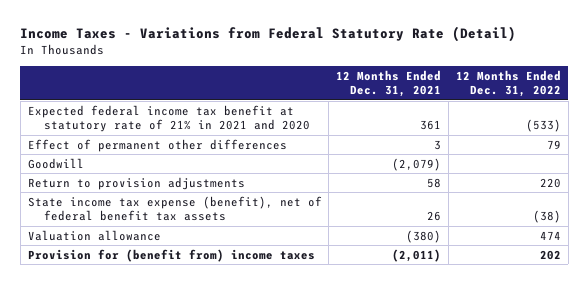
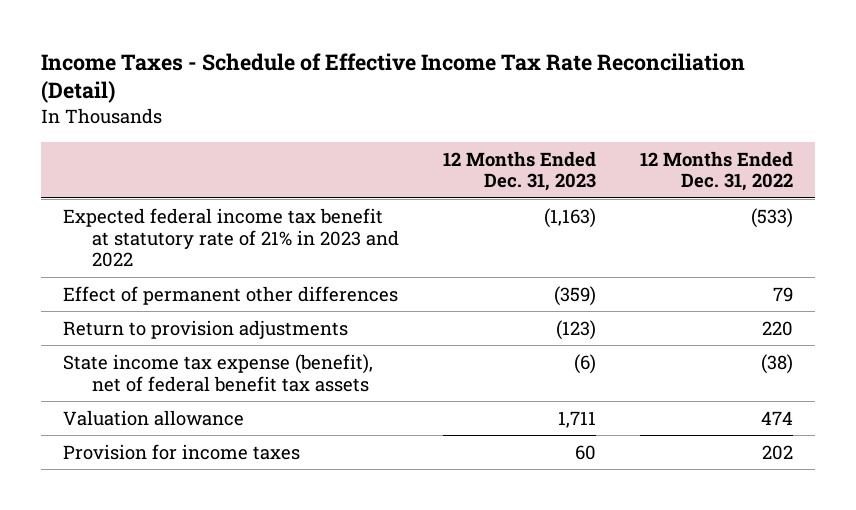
[20,26,517,43] Income Taxes - Variations from Federal Statutory Rate (Detail) -> [40,52,745,104] Income Taxes - Schedule of Effective Income Tax Rate Reconciliation (Detail)
[336,69,442,97] 12 Months Ended Dec. 31, 2021 -> none
none -> [442,150,596,192] 12 Months Ended Dec. 31, 2023
[27,104,311,133] Expected federal income tax benefit at statutory rate of 21% in 2021 and 2020 -> [62,207,399,268] Expected federal income tax benefit at statutory rate of 21% in 2023 and 2022
[27,157,84,169] Goodwill -> none
[27,248,315,262] Provision for (benefit from) income taxes -> [62,443,300,460] Provision for income taxes

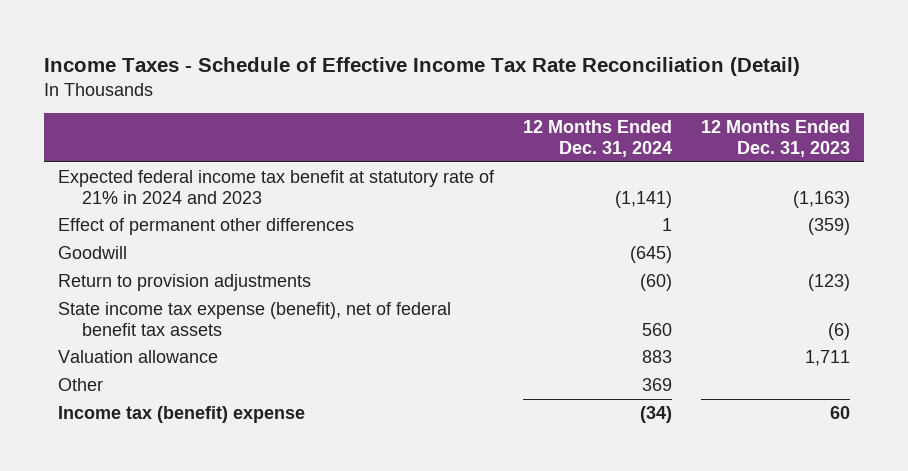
[640,150,794,192] 12 Months Ended Dec. 31, 2022 -> none
none -> [523,120,673,158] 12 Months Ended Dec. 31, 2024
[62,207,399,268] Expected federal income tax benefit at statutory rate of 21% in 2023 and 2022 -> [58,169,496,204] Expected federal income tax benefit at statutory rate of 21% in 2024 and 2023
none -> [58,245,128,259] Goodwill
none -> [58,377,104,391] Other
[62,443,300,460] Provision for income taxes -> [58,405,306,423] Income tax (benefit) expense

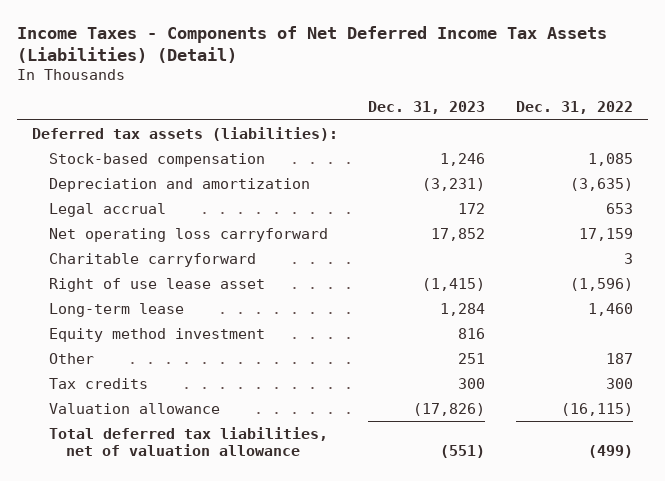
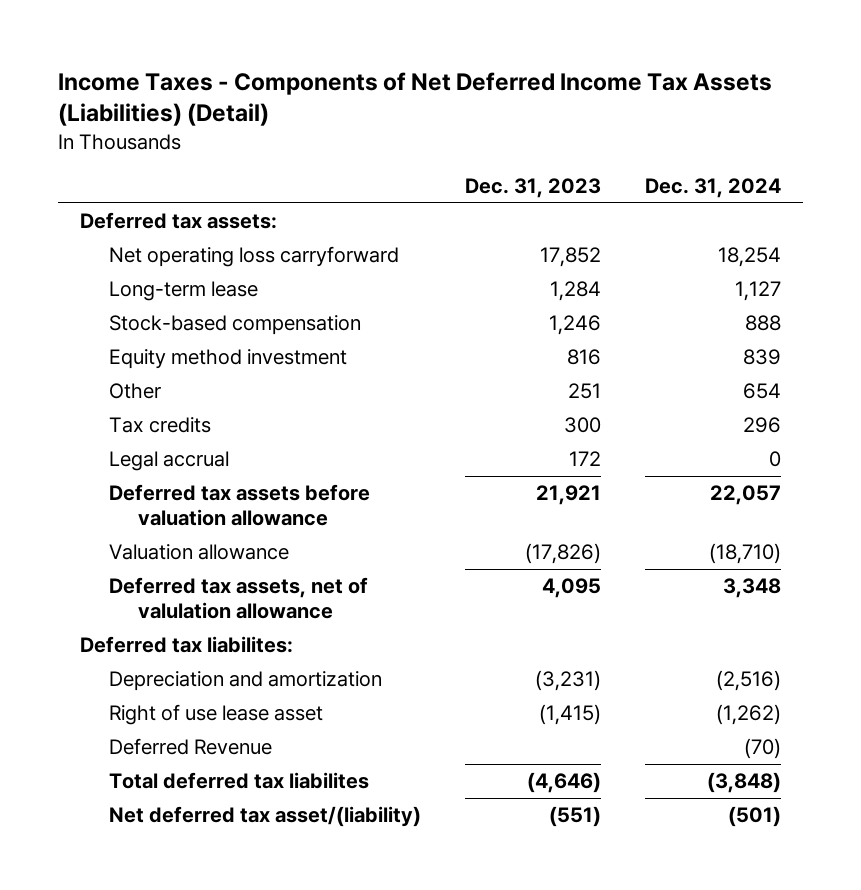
[516,101,634,115] Dec. 31, 2022 -> none
none -> [644,178,781,199] Dec. 31, 2024
[31,126,338,141] Deferred tax assets (liabilities): -> [79,212,277,230] Deferred tax assets:
[48,252,256,267] Charitable carryforward -> none
[48,152,265,167] Stock-based compensation -> [108,315,361,336] Stock-based compensation
[48,202,166,217] Legal accrual -> [108,451,229,472] Legal accrual
none -> [108,484,370,527] Deferred tax assets before valuation allowance
none -> [108,577,368,620] Deferred tax assets, net of valulation allowance
none -> [79,636,293,654] Deferred tax liabilites:
[48,177,310,192] Depreciation and amortization -> [108,671,382,692] Depreciation and amortization
[48,277,265,292] Right of use lease asset -> [108,704,323,726] Right of use lease asset
none -> [108,738,272,756] Deferred Revenue
none -> [108,772,369,790] Total deferred tax liabilites
[48,426,328,457] Total deferred tax liabilities, net of valuation allowance -> [108,806,421,828] Net deferred tax asset/(liability)

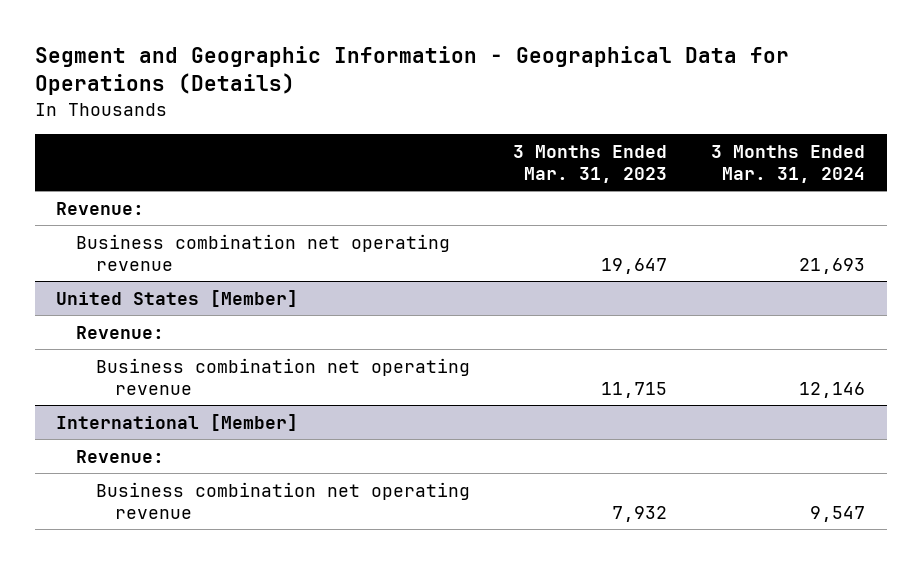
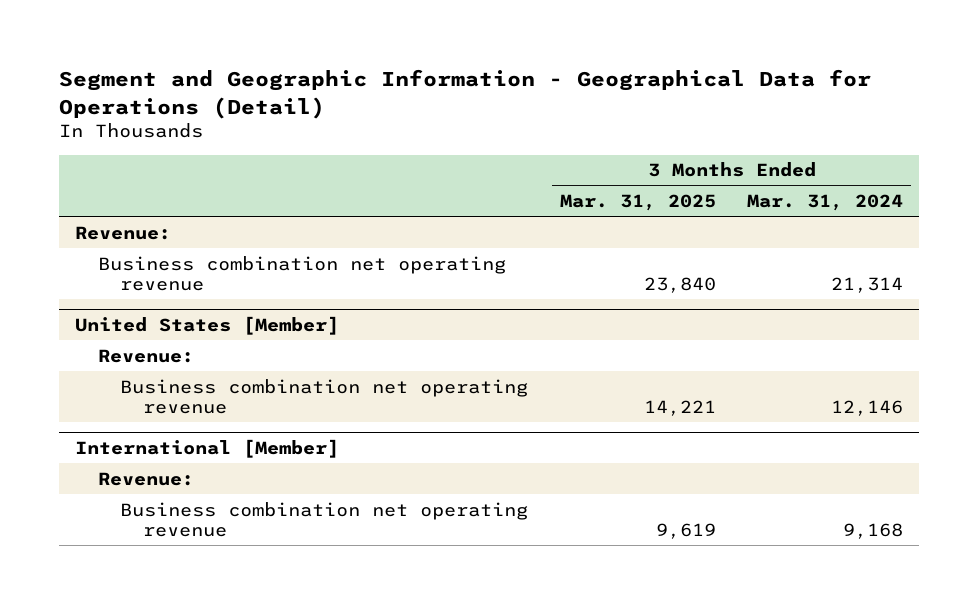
[34,45,789,96] Segment and Geographic Information - Geographical Data for Operations (Details) -> [59,69,872,119] Segment and Geographic Information - Geographical Data for Operations (Detail)
[513,144,668,183] 3 Months Ended Mar. 31, 2023 -> none
none -> [559,194,716,212] Mar. 31, 2025
[799,257,866,274] 21,693 -> [831,276,904,293] 21,314
[810,505,866,522] 9,547 -> [843,522,904,539] 9,168

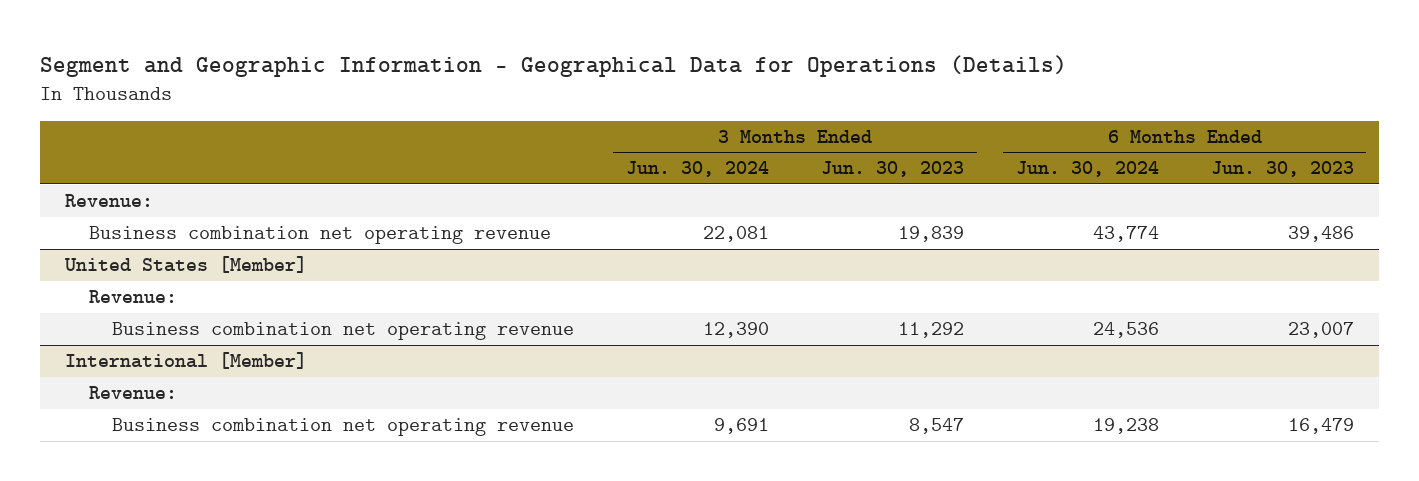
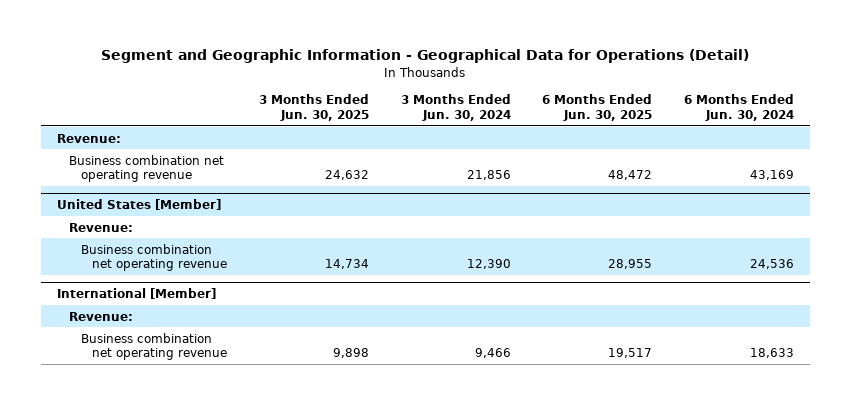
[39,54,1067,77] Segment and Geographic Information - Geographical Data for Operations (Details) -> [101,49,750,64] Segment and Geographic Information - Geographical Data for Operations (Detail)
[820,161,964,178] Jun. 30, 2023 -> none
[1210,161,1354,178] Jun. 30, 2023 -> none
none -> [259,94,370,121] 3 Months Ended Jun. 30, 2025
none -> [542,94,653,121] 6 Months Ended Jun. 30, 2025
[703,226,770,243] 22,081 -> [466,170,511,181] 21,856
[1092,226,1159,243] 43,774 -> [749,170,794,181] 43,169
[714,418,770,435] 9,691 -> [474,348,511,359] 9,466
[1092,418,1159,435] 19,238 -> [749,348,794,359] 18,633

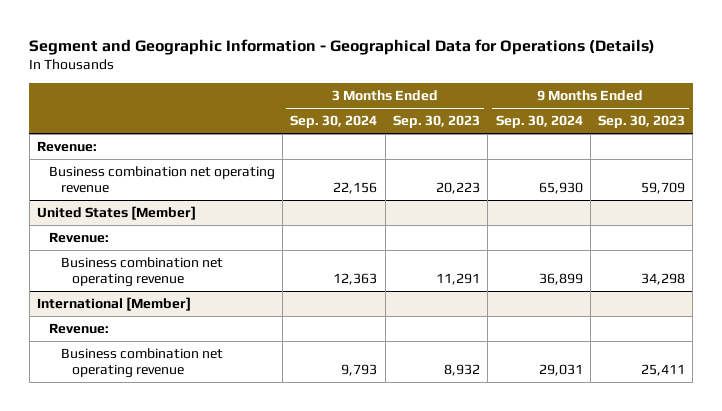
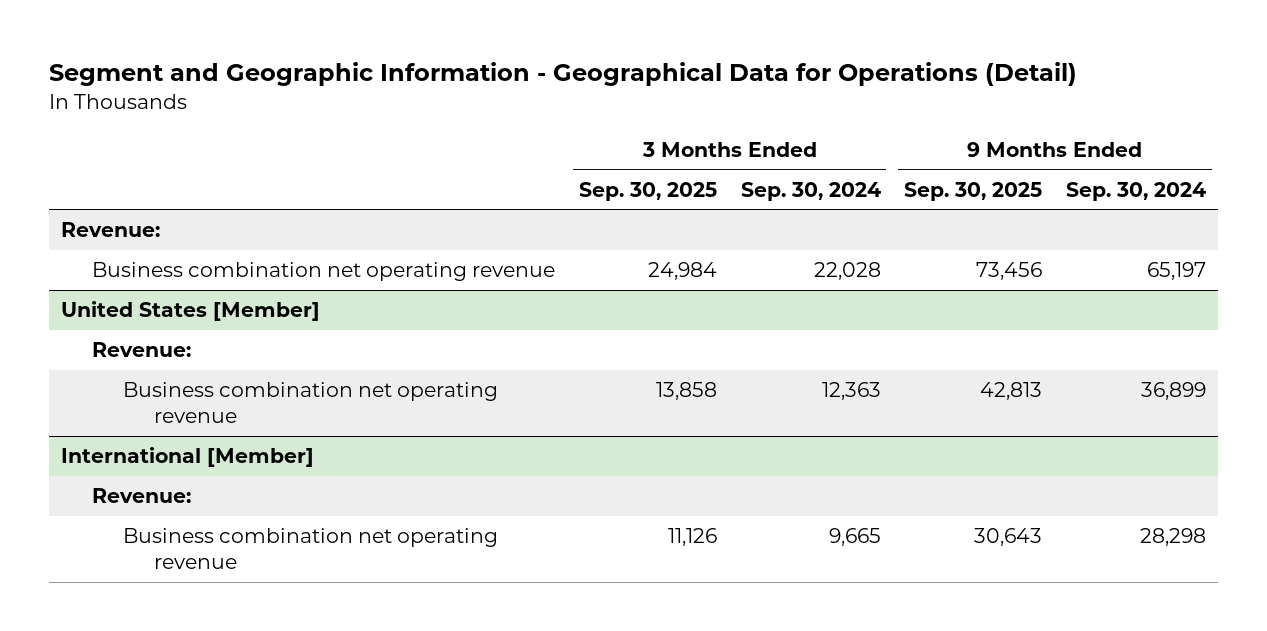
[29,38,656,55] Segment and Geographic Information - Geographical Data for Operations (Details) -> [49,62,1078,87] Segment and Geographic Information - Geographical Data for Operations (Detail)
[392,115,480,129] Sep. 30, 2023 -> none
[598,115,686,129] Sep. 30, 2023 -> none
none -> [578,181,717,201] Sep. 30, 2025
none -> [904,181,1043,201] Sep. 30, 2025
[333,182,378,195] 22,156 -> [813,262,881,281] 22,028
[538,182,583,195] 65,930 -> [1146,262,1206,281] 65,197
[341,364,378,377] 9,793 -> [828,528,881,547] 9,665
[538,364,583,377] 29,031 -> [1139,528,1206,547] 28,298

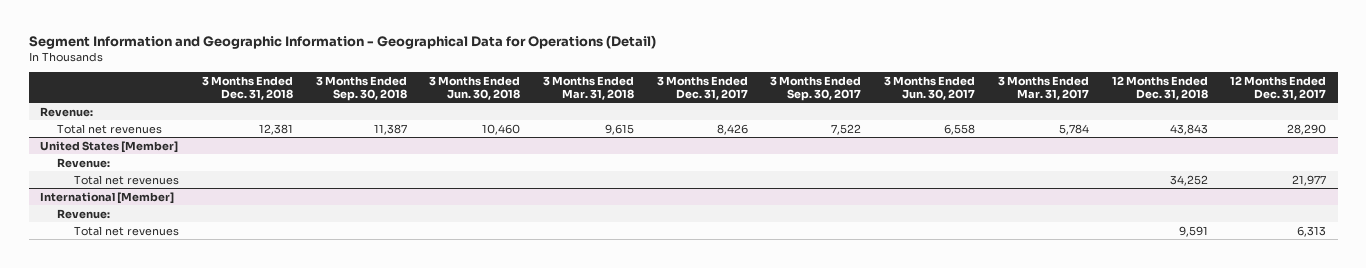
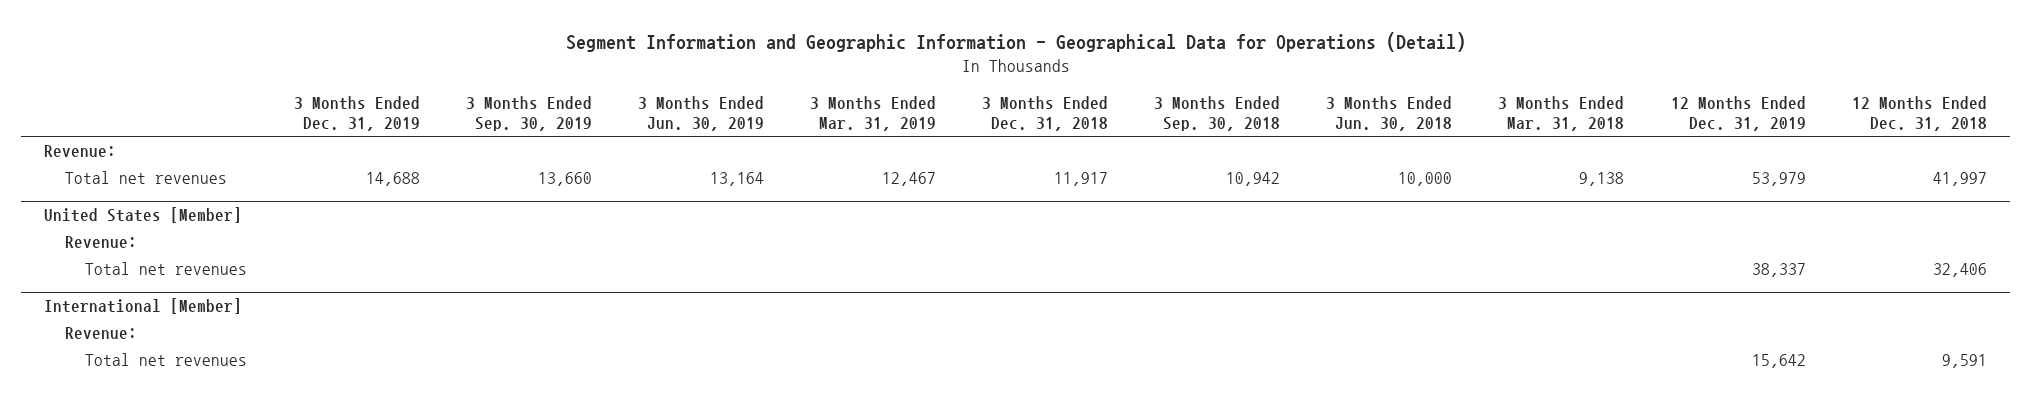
[656,75,748,100] 3 Months Ended Dec. 31, 2017 -> none
[770,75,862,101] 3 Months Ended Sep. 30, 2017 -> none
[884,75,976,100] 3 Months Ended Jun. 30, 2017 -> none
[997,75,1089,100] 3 Months Ended Mar. 31, 2017 -> none
[1230,75,1327,100] 12 Months Ended Dec. 31, 2017 -> none
none -> [293,95,420,132] 3 Months Ended Dec. 31, 2019
none -> [465,95,592,132] 3 Months Ended Sep. 30, 2019
none -> [637,95,764,132] 3 Months Ended Jun. 30, 2019
none -> [809,95,936,132] 3 Months Ended Mar. 31, 2019
none -> [1670,95,1806,132] 12 Months Ended Dec. 31, 2019
[258,123,293,135] 12,381 -> [1054,172,1109,187] 11,917
[373,123,407,135] 11,387 -> [1226,172,1281,187] 10,942
[482,123,521,135] 10,460 -> [1398,172,1453,187] 10,000
[604,123,634,135] 9,615 -> [1579,172,1625,187] 9,138
[1169,123,1208,135] 43,843 -> [1932,172,1987,187] 41,997
[1169,174,1208,186] 34,252 -> [1932,263,1987,278] 32,406

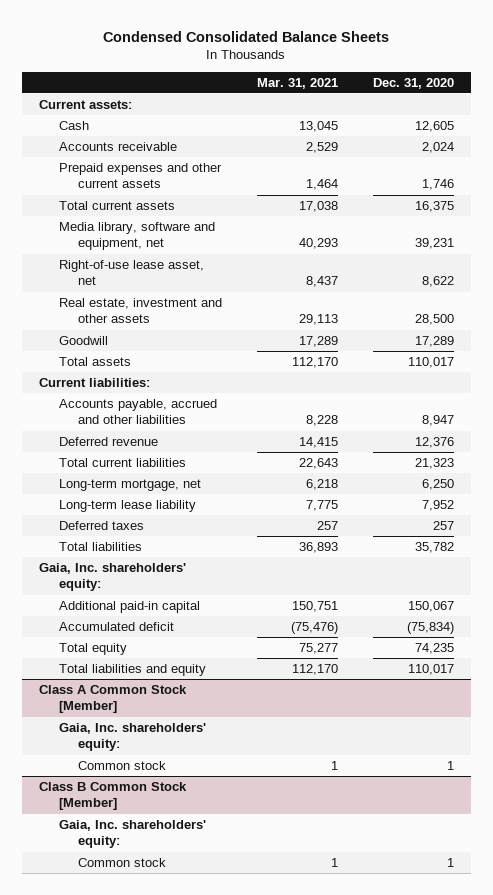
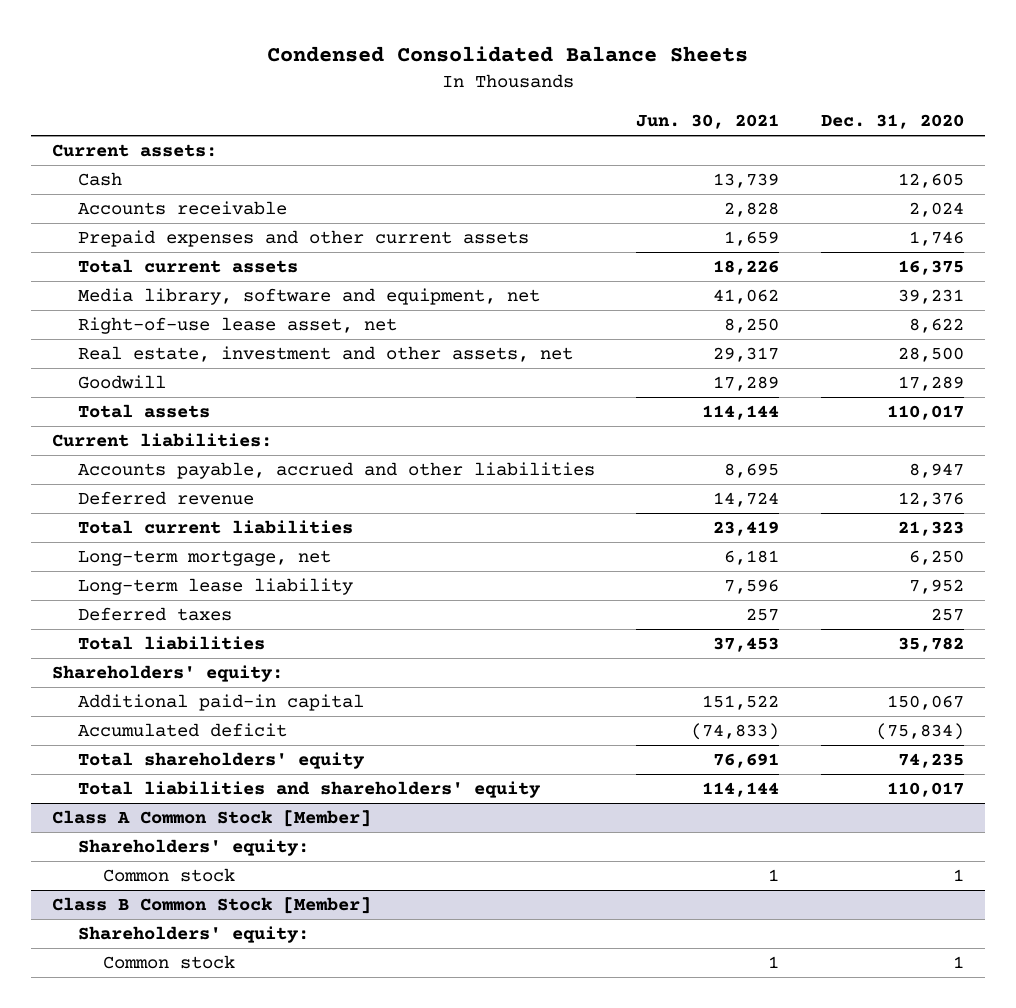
[256,77,338,89] Mar. 31, 2021 -> none
none -> [636,113,780,129] Jun. 30, 2021
[58,298,222,324] Real estate, investment and other assets -> [77,346,573,363] Real estate, investment and other assets, net
[39,563,187,592] Gaia, Inc. shareholders' equity: -> [51,665,283,683] Shareholders' equity:
[58,643,127,656] Total equity -> [77,752,365,770] Total shareholders' equity
[58,664,206,677] Total liabilities and equity -> [77,781,541,799] Total liabilities and shareholders' equity
[58,723,206,752] Gaia, Inc. shareholders' equity: -> [77,839,309,857] Shareholders' equity:
[58,820,206,849] Gaia, Inc. shareholders' equity: -> [77,926,309,944] Shareholders' equity:

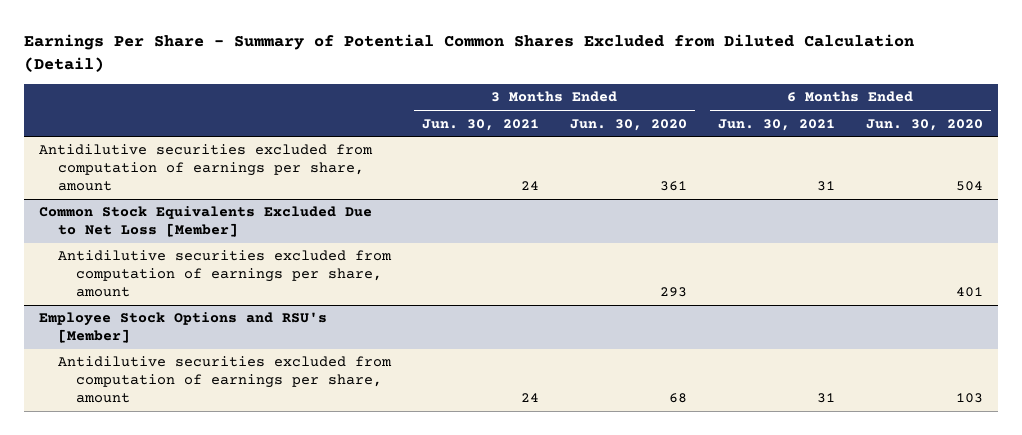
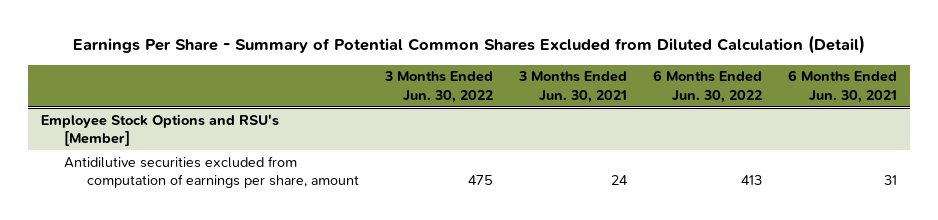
[569,118,687,131] Jun. 30, 2020 -> none
[865,118,983,131] Jun. 30, 2020 -> none
none -> [383,71,493,103] 3 Months Ended Jun. 30, 2022
none -> [652,70,762,103] 6 Months Ended Jun. 30, 2022
[39,144,374,192] Antidilutive securities excluded from computation of earnings per share, amount -> none
[39,206,373,238] Common Stock Equivalents Excluded Due to Net Loss [Member] -> none
[57,250,392,298] Antidilutive securities excluded from computation of earnings per share, amount -> none

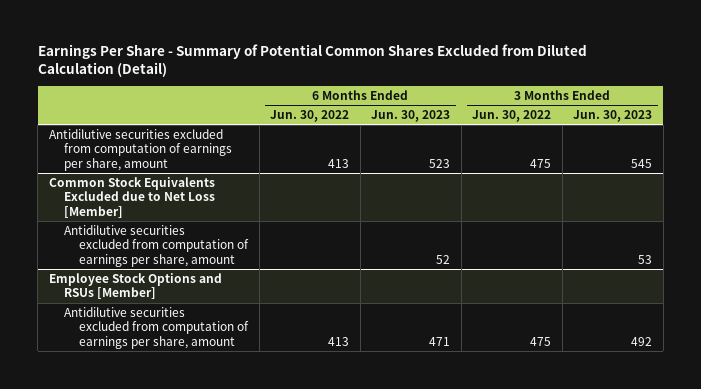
[517,71,627,103] 3 Months Ended Jun. 30, 2021 -> none
[787,70,897,103] 6 Months Ended Jun. 30, 2021 -> none
none -> [371,110,451,123] Jun. 30, 2023
none -> [573,110,653,123] Jun. 30, 2023
[41,113,280,147] Employee Stock Options and RSU's [Member] -> none
none -> [48,176,215,219] Common Stock Equivalents Excluded due to Net Loss [Member]
none -> [63,224,250,268] Antidilutive securities excluded from computation of earnings per share, amount
none -> [48,272,222,300] Employee Stock Options and RSUs [Member]
none -> [63,306,250,350] Antidilutive securities excluded from computation of earnings per share, amount

